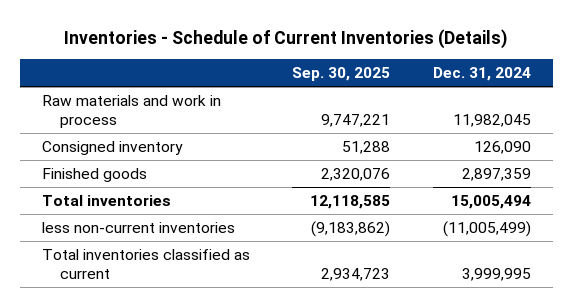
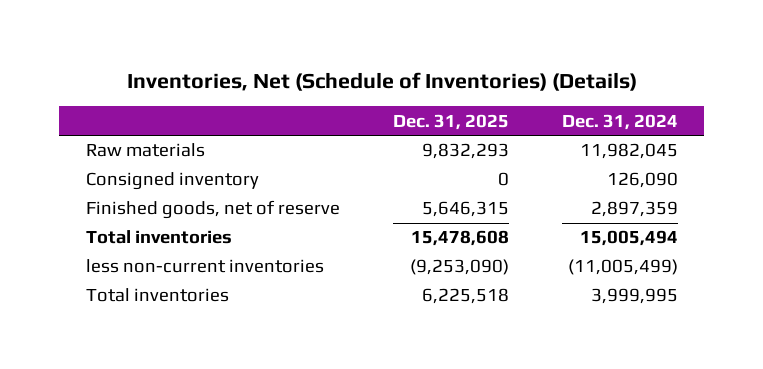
[64,28,508,49] Inventories - Schedule of Current Inventories (Details) -> [126,71,637,91] Inventories, Net (Schedule of Inventories) (Details)
[292,67,391,82] Sep. 30, 2025 -> none
none -> [392,113,509,130] Dec. 31, 2025
[41,95,221,128] Raw materials and work in process -> [85,143,205,158] Raw materials
[41,168,147,183] Finished goods -> [85,200,340,220] Finished goods, net of reserve
[41,249,250,279] Total inventories classified as current -> [85,288,229,303] Total inventories

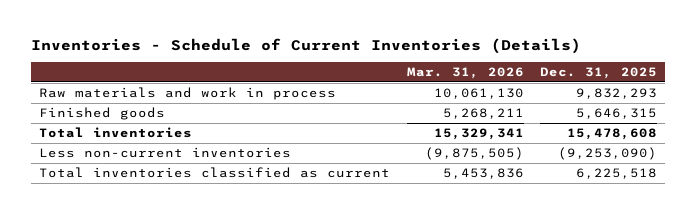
[126,71,637,91] Inventories, Net (Schedule of Inventories) (Details) -> [31,37,582,54] Inventories - Schedule of Current Inventories (Details)
[561,113,678,130] Dec. 31, 2024 -> none
none -> [406,66,524,79] Mar. 31, 2026
[85,172,259,191] Consigned inventory -> none
[85,143,205,158] Raw materials -> [39,87,337,101] Raw materials and work in process
[85,200,340,220] Finished goods, net of reserve -> [39,107,166,121] Finished goods
[85,259,324,274] less non-current inventories -> [39,147,292,159] Less non-current inventories
[85,288,229,303] Total inventories -> [39,167,391,179] Total inventories classified as current

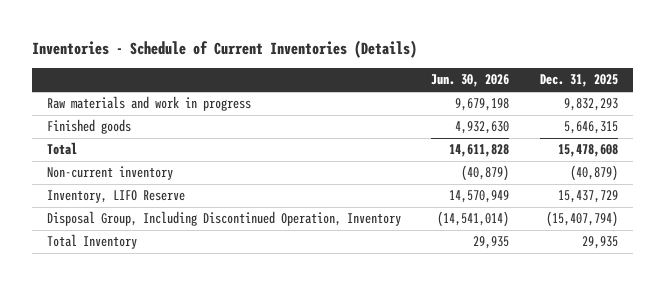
[406,66,524,79] Mar. 31, 2026 -> none
none -> [431,74,510,88] Jun. 30, 2026
[39,87,337,101] Raw materials and work in process -> [47,96,252,112] Raw materials and work in progress
[39,167,391,179] Total inventories classified as current -> none
[39,127,193,139] Total inventories -> [47,142,78,156] Total
[39,147,292,159] Less non-current inventories -> [47,166,174,181] Non-current inventory
[557,147,657,161] (9,253,090) -> [569,165,618,182] (40,879)
none -> [47,190,186,204] Inventory, LIFO Reserve
none -> [47,211,402,227] Disposal Group, Including Discontinued Operation, Inventory
none -> [47,234,138,250] Total Inventory

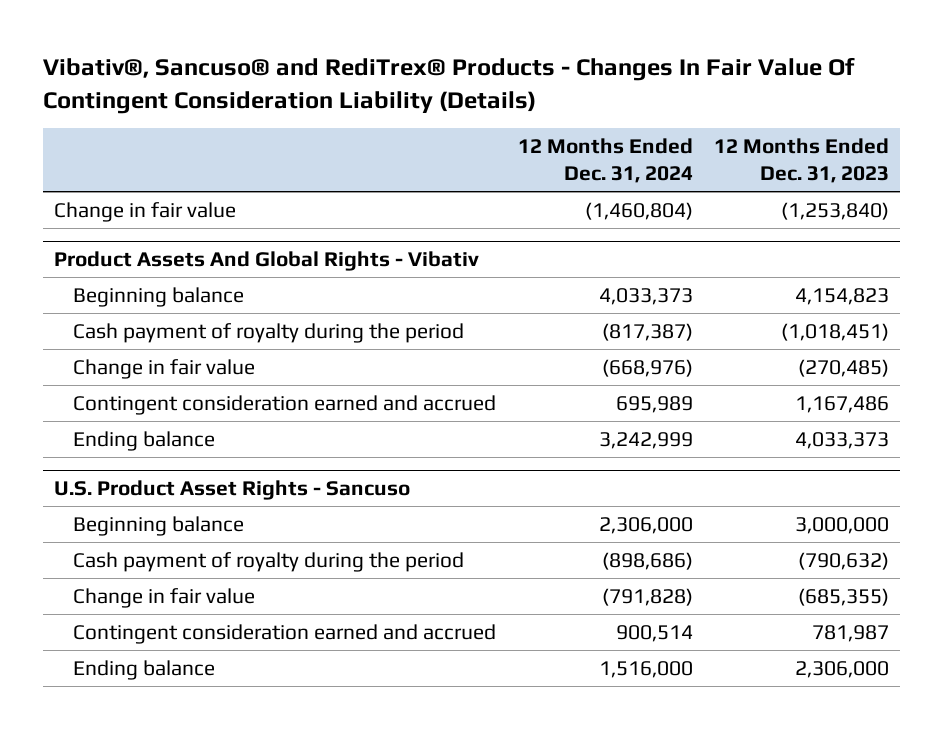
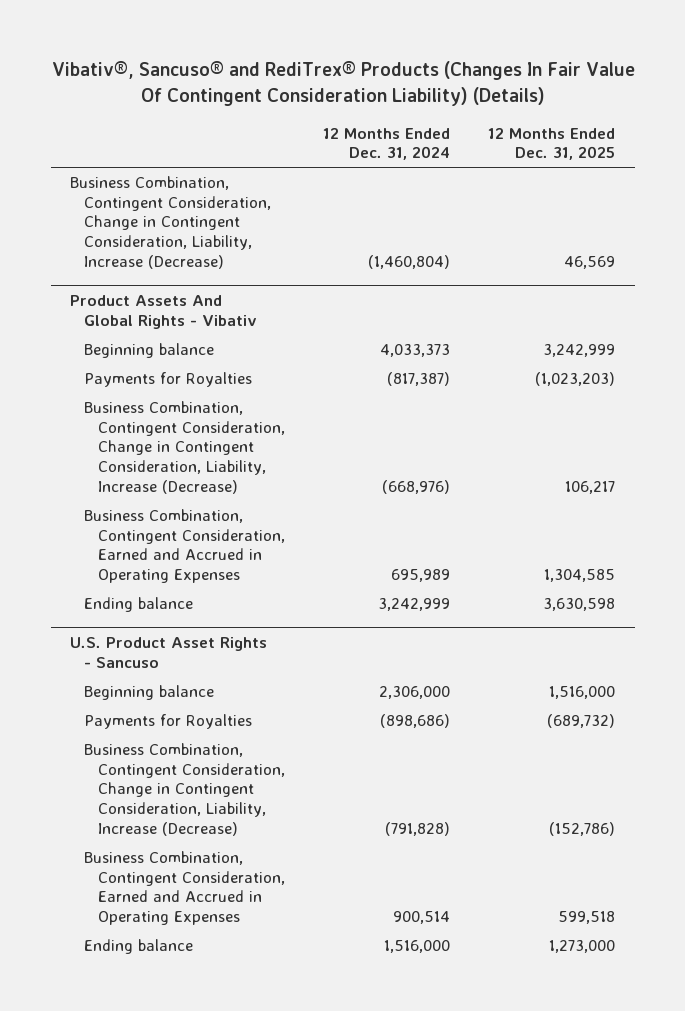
[42,57,855,114] Vibativ®, Sancuso® and RediTrex® Products - Changes In Fair Value Of Contingent Consideration Liability (Details) -> [51,61,635,106] Vibativ®, Sancuso® and RediTrex® Products (Changes In Fair Value Of Contingent Consideration Liability) (Details)
[714,138,890,183] 12 Months Ended Dec. 31, 2023 -> none
none -> [488,127,616,161] 12 Months Ended Dec. 31, 2025
[53,201,236,222] Change in fair value -> [69,176,272,269] Business Combination, Contingent Consideration, Change in Contingent Consideration, Liability, Increase (Decrease)
[72,322,464,343] Cash payment of royalty during the period -> [84,372,253,388] Payments for Royalties
[72,358,255,379] Change in fair value -> [84,401,286,494] Business Combination, Contingent Consideration, Change in Contingent Consideration, Liability, Increase (Decrease)
[72,394,496,415] Contingent consideration earned and accrued -> [84,509,286,584] Business Combination, Contingent Consideration, Earned and Accrued in Operating Expenses
[72,551,464,572] Cash payment of royalty during the period -> [84,714,253,730] Payments for Royalties
[72,587,255,608] Change in fair value -> [84,743,286,836] Business Combination, Contingent Consideration, Change in Contingent Consideration, Liability, Increase (Decrease)
[72,623,496,644] Contingent consideration earned and accrued -> [84,851,286,926] Business Combination, Contingent Consideration, Earned and Accrued in Operating Expenses

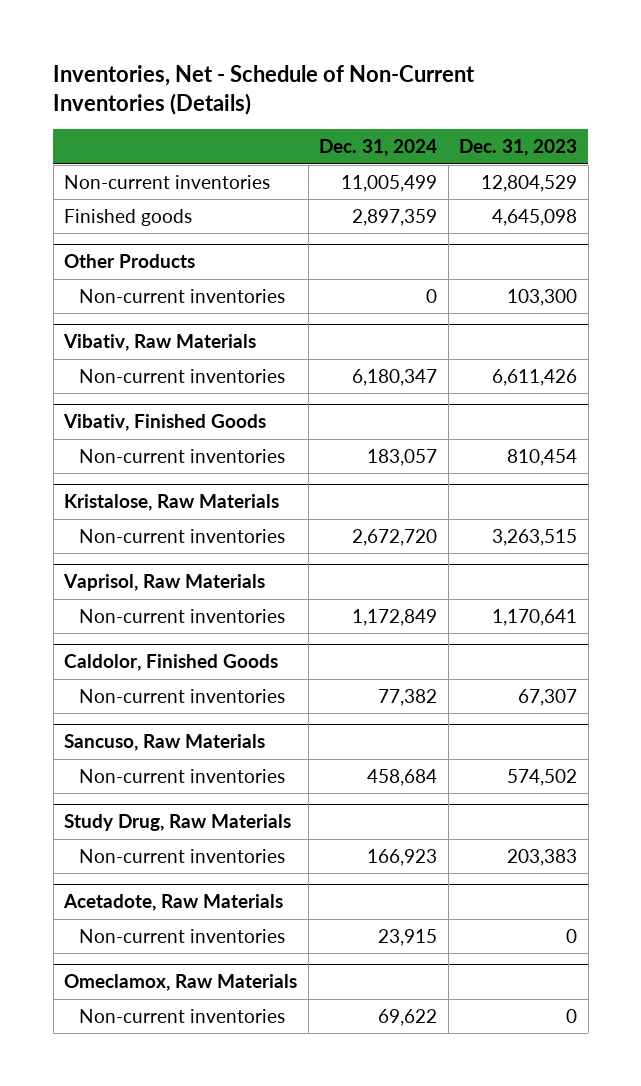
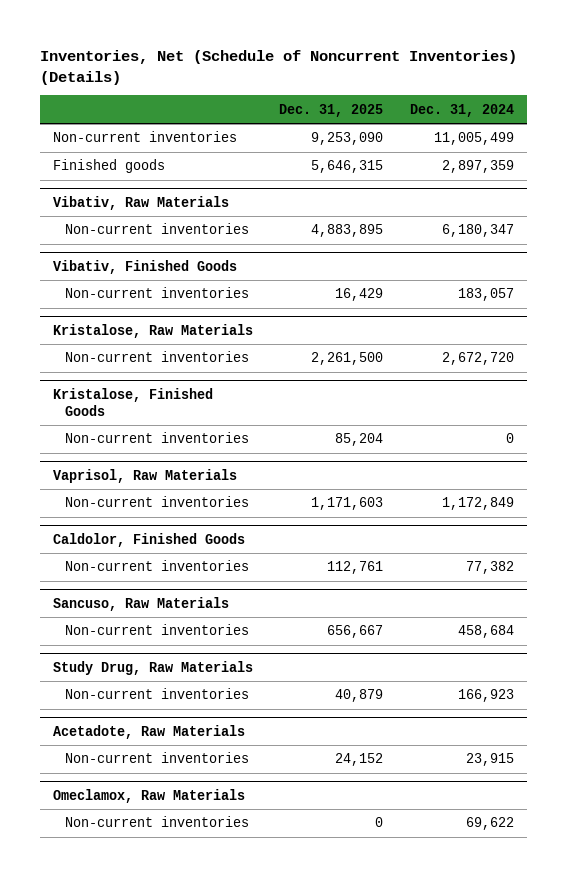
[53,64,476,115] Inventories, Net - Schedule of Non-Current Inventories (Details) -> [39,49,517,85] Inventories, Net (Schedule of Noncurrent Inventories) (Details)
[459,139,578,157] Dec. 31, 2023 -> none
none -> [279,103,384,117] Dec. 31, 2025
[64,254,196,269] Other Products -> none
[79,288,286,303] Non-current inventories -> none
none -> [53,387,214,417] Kristalose, Finished Goods
none -> [65,432,250,444] Non-current inventories

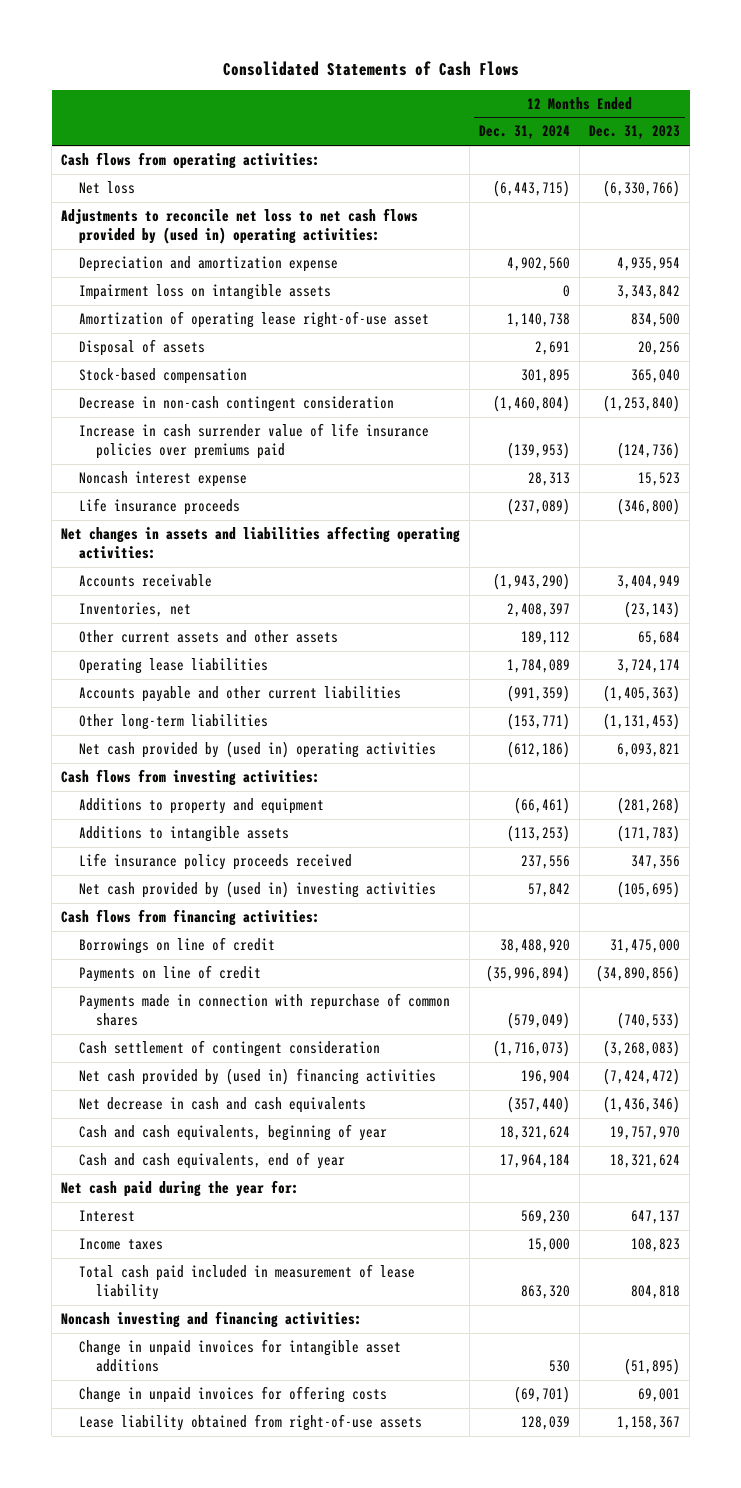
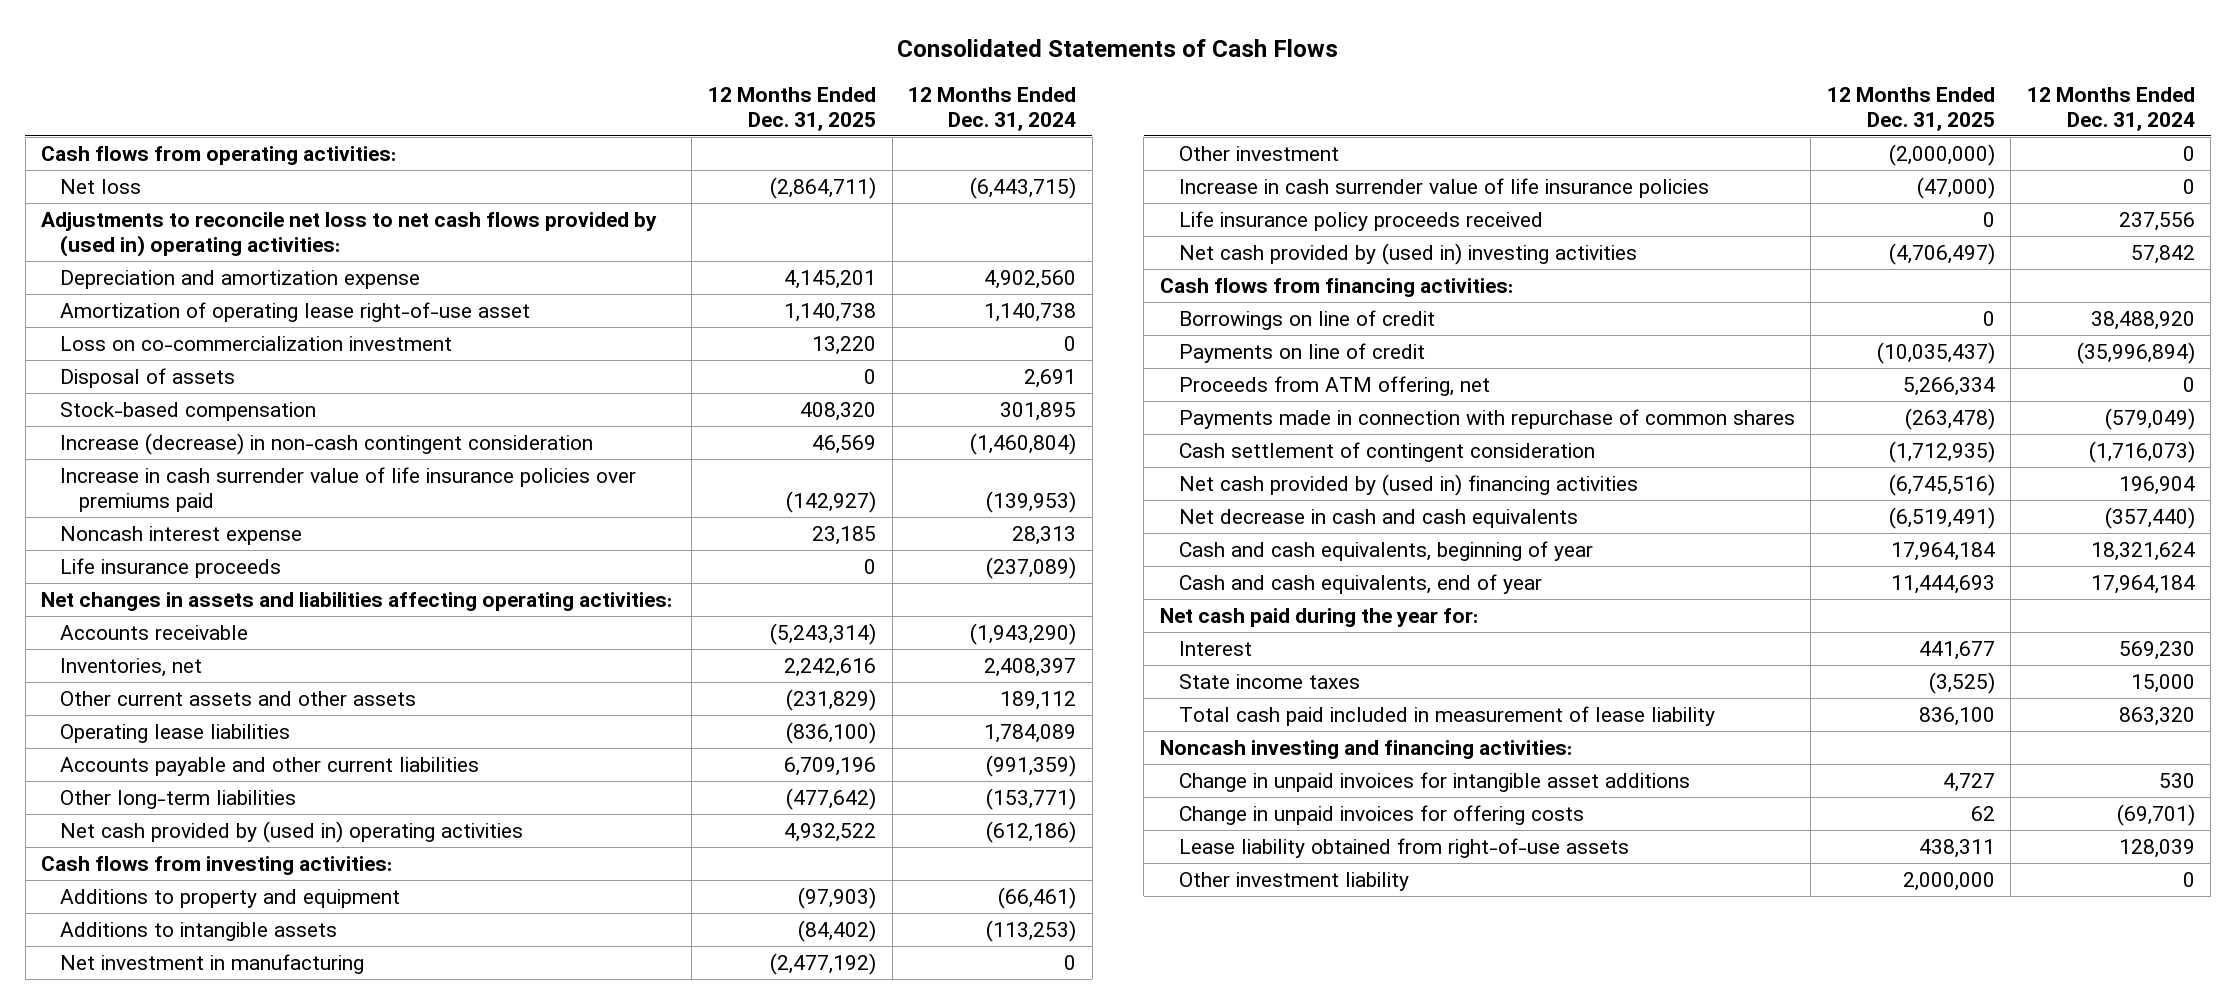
[589,125,681,140] Dec. 31, 2023 -> none
none -> [707,86,876,131] 12 Months Ended Dec. 31, 2025
[78,284,331,301] Impairment loss on intangible assets -> none
none -> [59,335,452,351] Loss on co-commercialization investment
[78,396,394,413] Decrease in non-cash contingent consideration -> [59,432,593,455] Increase (decrease) in non-cash contingent consideration
none -> [59,953,364,974] Net investment in manufacturing
none -> [1178,145,1339,161] Other investment
none -> [1178,177,1709,198] Increase in cash surrender value of life insurance policies
none -> [1178,375,1490,396] Proceeds from ATM offering, net
[78,1238,163,1251] Income taxes -> [1178,673,1360,689] State income taxes
none -> [1178,871,1409,891] Other investment liability

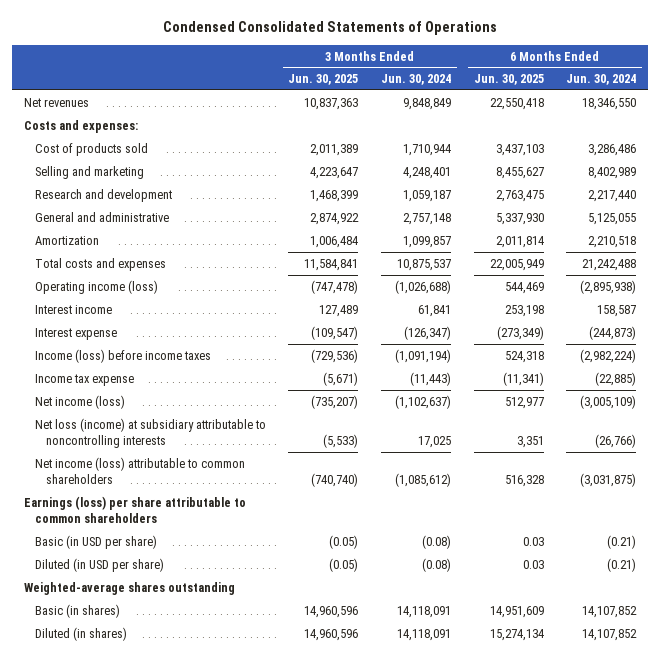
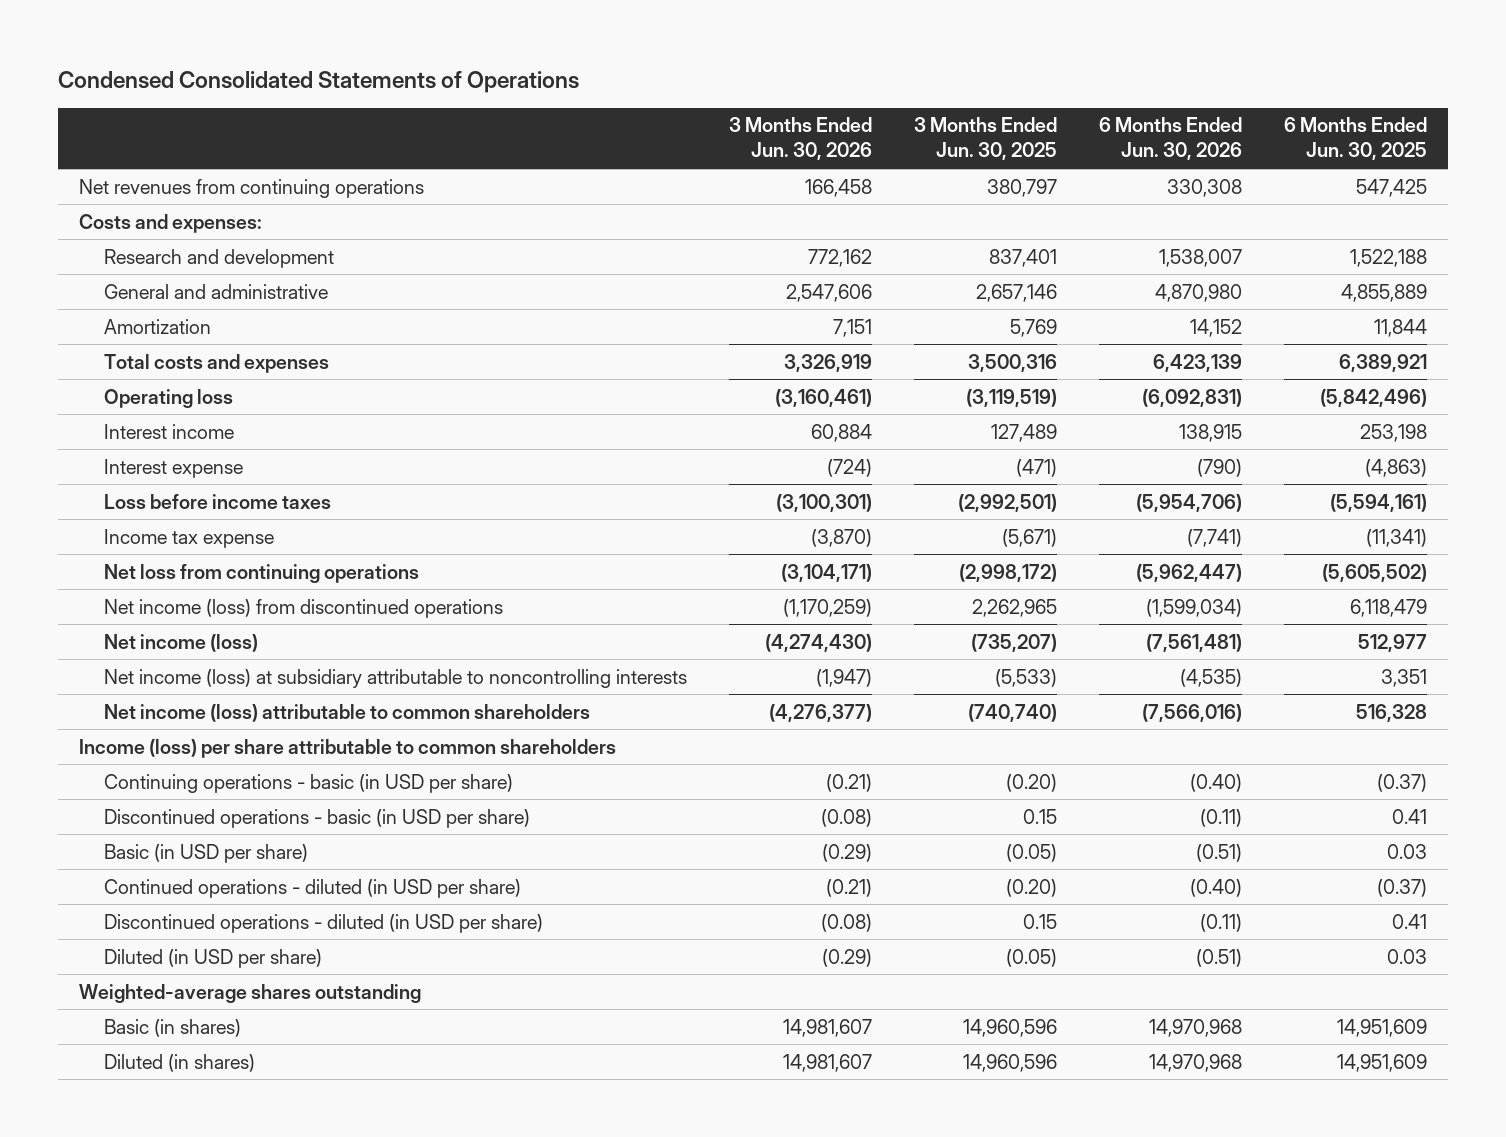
[381,74,452,86] Jun. 30, 2024 -> none
[566,74,637,86] Jun. 30, 2024 -> none
none -> [728,117,872,161] 3 Months Ended Jun. 30, 2026
none -> [1099,117,1243,161] 6 Months Ended Jun. 30, 2026
[23,97,89,107] Net revenues -> none
none -> [78,178,424,198] Net revenues from continuing operations
[34,142,148,156] Cost of products sold -> none
[34,165,144,179] Selling and marketing -> none
[310,189,359,202] 1,468,399 -> [989,248,1058,267] 837,401
[495,189,544,202] 2,763,475 -> [1350,248,1428,267] 1,522,188
[310,212,360,225] 2,874,922 -> [976,283,1058,302] 2,657,146
[495,212,544,225] 5,337,930 -> [1341,283,1428,302] 4,855,889
[310,235,359,248] 1,006,484 -> [1010,318,1058,337] 5,769
[495,235,544,248] 2,011,814 -> [1374,318,1428,337] 11,844
[304,258,359,271] 11,584,841 -> [968,353,1058,372] 3,500,316
[489,258,544,271] 22,005,949 -> [1339,353,1428,372] 6,389,921
[34,279,158,294] Operating income (loss) -> [103,388,233,408] Operating loss
[311,279,359,294] (747,478) -> [966,388,1058,407] (3,119,519)
[504,281,544,294] 544,469 -> [1320,388,1428,407] (5,842,496)
[311,325,359,340] (109,547) -> [1016,458,1058,477] (471)
[496,325,544,340] (273,349) -> [1365,458,1428,477] (4,863)
[34,348,211,363] Income (loss) before income taxes -> [103,493,331,509] Loss before income taxes
[311,348,359,363] (729,536) -> [958,493,1058,512] (2,992,501)
[504,350,544,363] 524,318 -> [1330,493,1428,512] (5,594,161)
none -> [103,563,419,583] Net loss from continuing operations
none -> [103,598,503,618] Net income (loss) from discontinued operations
[34,417,266,448] Net loss (income) at subsidiary attributable to noncontrolling interests -> [103,668,687,688] Net income (loss) at subsidiary attributable to noncontrolling interests
[23,495,246,523] Earnings (loss) per share attributable to common shareholders -> [78,738,616,758] Income (loss) per share attributable to common shareholders
none -> [103,773,513,793] Continuing operations - basic (in USD per share)
none -> [103,808,530,828] Discontinued operations - basic (in USD per share)
none -> [103,878,521,898] Continued operations - diluted (in USD per share)
none -> [103,913,543,933] Discontinued operations - diluted (in USD per share)
[489,628,544,641] 15,274,134 -> [1337,1053,1428,1072] 14,951,609

